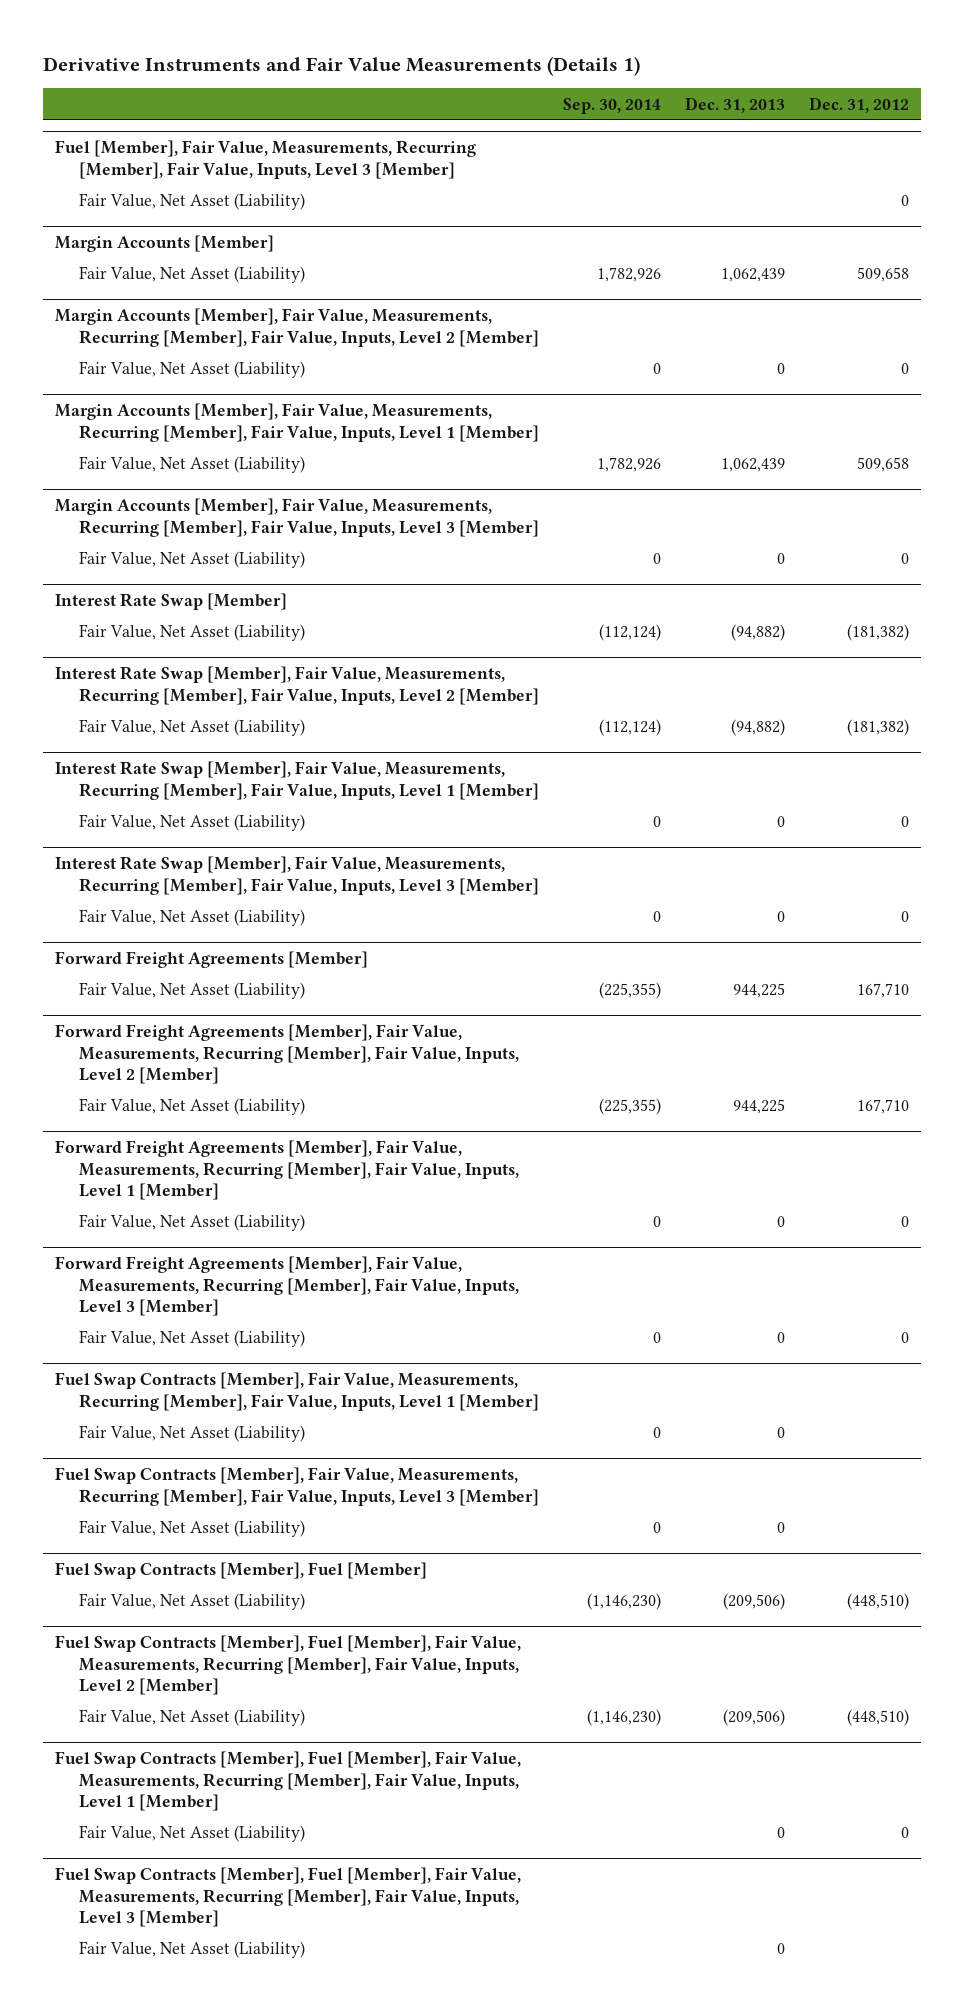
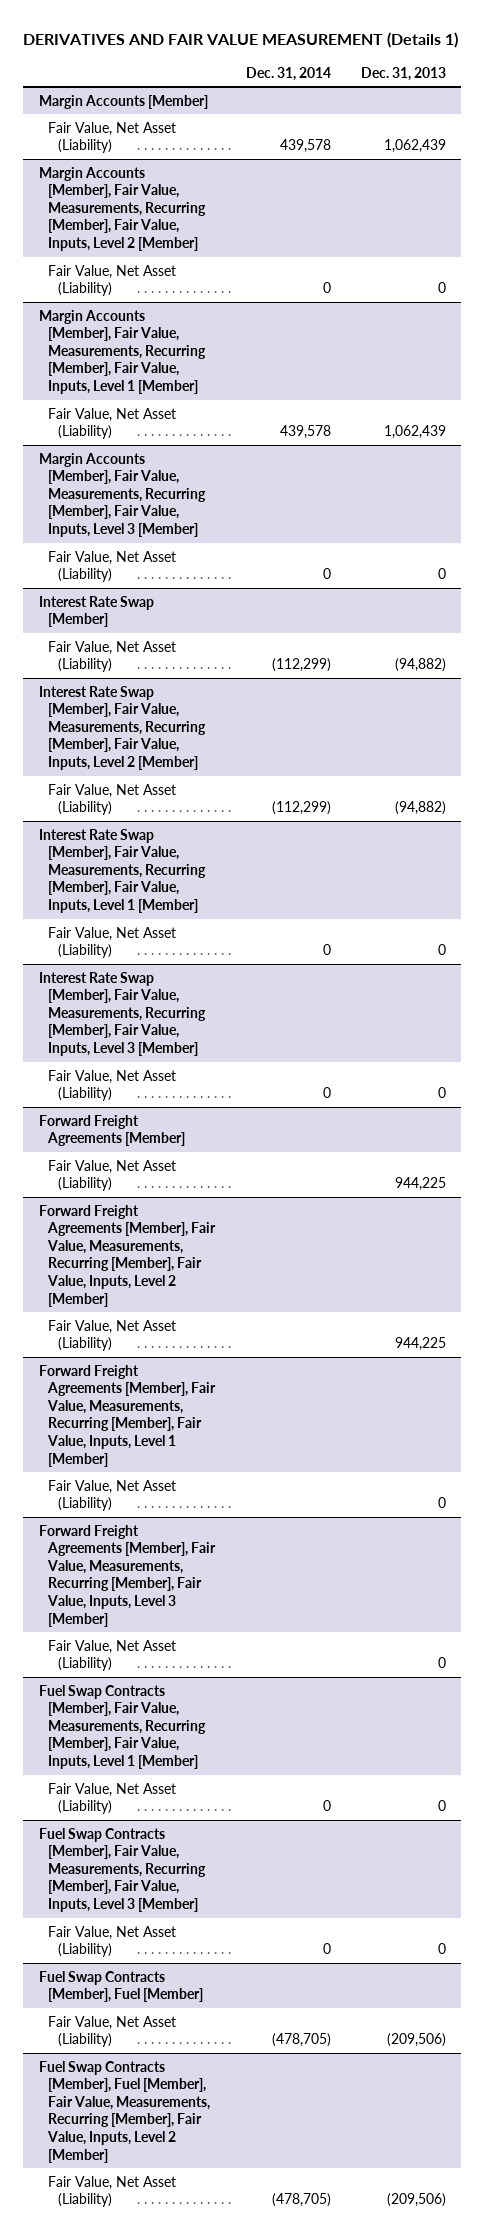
[43,55,641,76] Derivative Instruments and Fair Value Measurements (Details 1) -> [23,31,459,48] DERIVATIVES AND FAIR VALUE MEASUREMENT (Details 1)
[562,97,661,114] Sep. 30, 2014 -> none
[808,96,909,113] Dec. 31, 2012 -> none
none -> [245,66,331,81] Dec. 31, 2014
[55,140,477,179] Fuel [Member], Fair Value, Measurements, Recurring [Member], Fair Value, Inputs, Level 3 [Member] -> none
[78,193,305,211] Fair Value, Net Asset (Liability) -> none
[55,1751,522,1812] Fuel Swap Contracts [Member], Fuel [Member], Fair Value, Measurements, Recurring [Member], Fair Value, Inputs, Level 1 [Member] -> none
[78,1825,305,1843] Fair Value, Net Asset (Liability) -> none
[55,1867,522,1928] Fuel Swap Contracts [Member], Fuel [Member], Fair Value, Measurements, Recurring [Member], Fair Value, Inputs, Level 3 [Member] -> none
[78,1941,305,1959] Fair Value, Net Asset (Liability) -> none

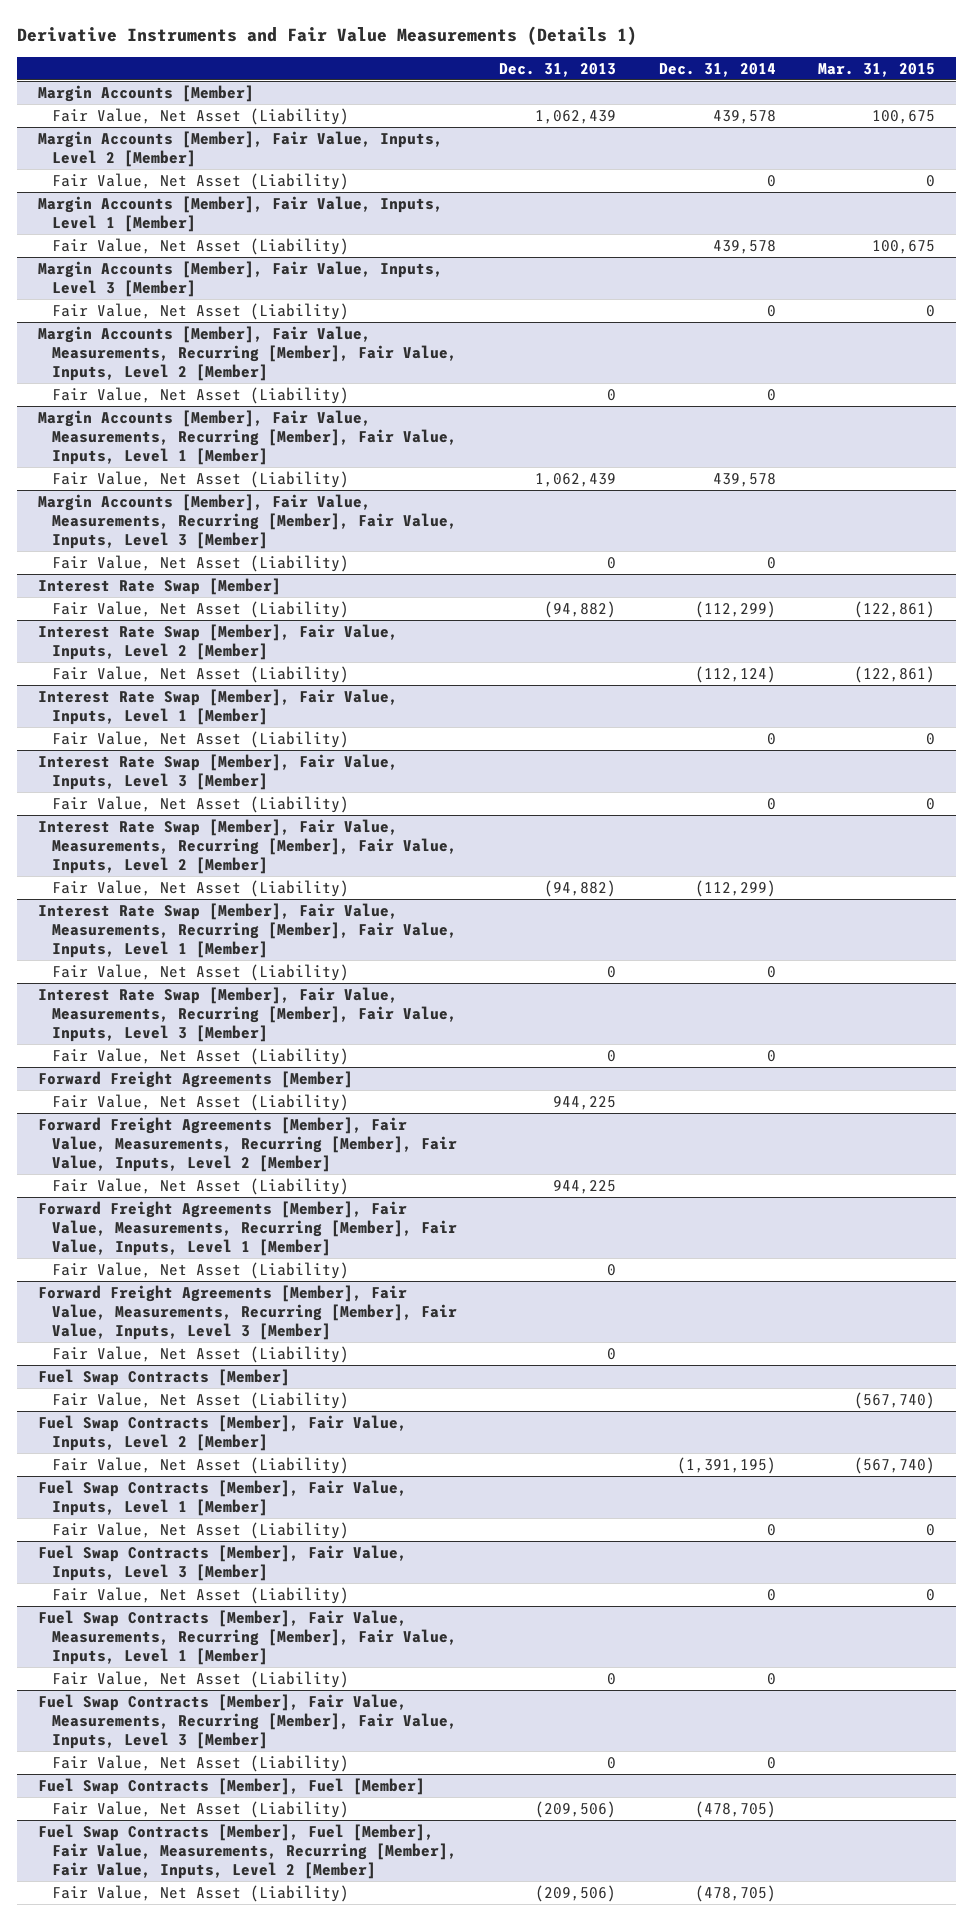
[23,31,459,48] DERIVATIVES AND FAIR VALUE MEASUREMENT (Details 1) -> [17,26,638,46] Derivative Instruments and Fair Value Measurements (Details 1)
none -> [818,62,936,77] Mar. 31, 2015
none -> [38,130,444,168] Margin Accounts [Member], Fair Value, Inputs, Level 2 [Member]
none -> [51,172,349,190] Fair Value, Net Asset (Liability)
none -> [38,195,444,233] Margin Accounts [Member], Fair Value, Inputs, Level 1 [Member]
none -> [51,237,349,255] Fair Value, Net Asset (Liability)
none -> [38,260,444,298] Margin Accounts [Member], Fair Value, Inputs, Level 3 [Member]
none -> [51,302,349,320] Fair Value, Net Asset (Liability)
none -> [38,623,399,661] Interest Rate Swap [Member], Fair Value, Inputs, Level 2 [Member]
none -> [51,665,349,683] Fair Value, Net Asset (Liability)
none -> [38,688,399,726] Interest Rate Swap [Member], Fair Value, Inputs, Level 1 [Member]
none -> [51,730,349,748] Fair Value, Net Asset (Liability)
none -> [38,753,399,791] Interest Rate Swap [Member], Fair Value, Inputs, Level 3 [Member]
none -> [51,795,349,813] Fair Value, Net Asset (Liability)
none -> [38,1368,291,1386] Fuel Swap Contracts [Member]
none -> [51,1391,349,1409] Fair Value, Net Asset (Liability)
none -> [38,1414,408,1452] Fuel Swap Contracts [Member], Fair Value, Inputs, Level 2 [Member]
none -> [51,1456,349,1474] Fair Value, Net Asset (Liability)
none -> [38,1479,408,1517] Fuel Swap Contracts [Member], Fair Value, Inputs, Level 1 [Member]
none -> [51,1521,349,1539] Fair Value, Net Asset (Liability)
none -> [38,1544,408,1582] Fuel Swap Contracts [Member], Fair Value, Inputs, Level 3 [Member]
none -> [51,1586,349,1604] Fair Value, Net Asset (Liability)

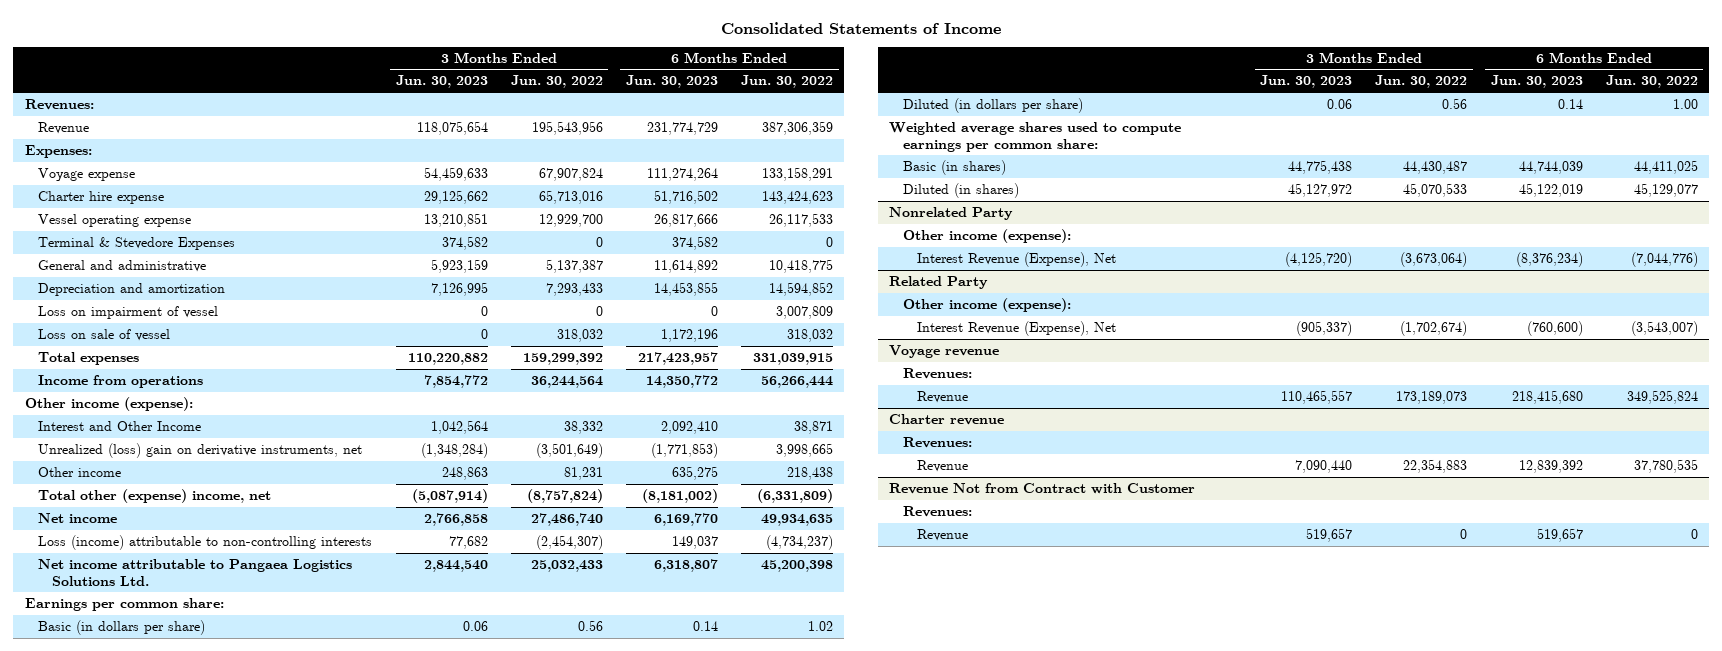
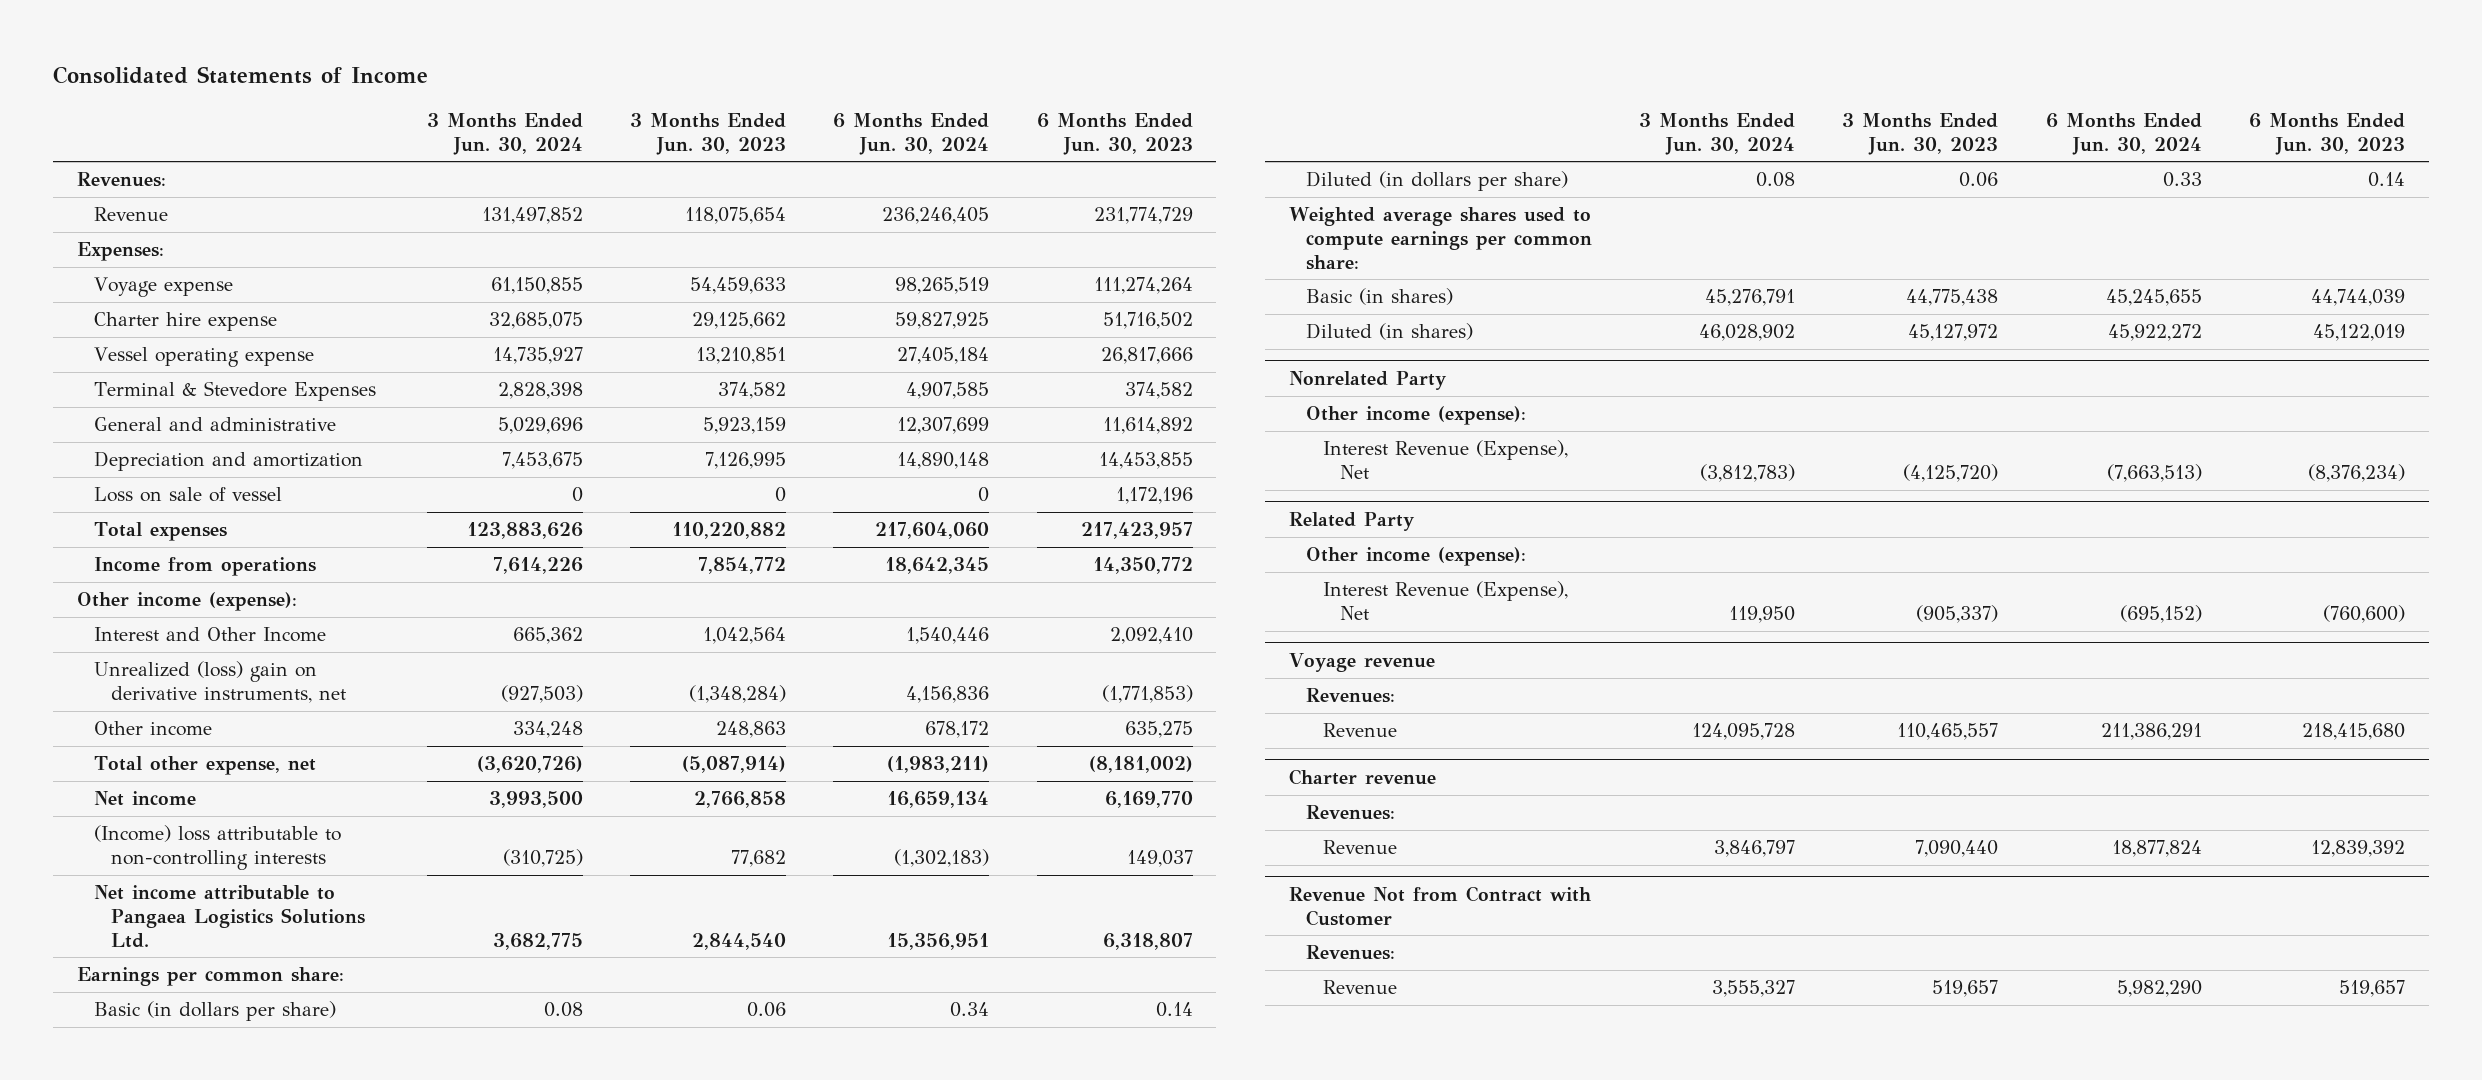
[510,75,603,89] Jun. 30, 2022 -> none
[740,75,833,89] Jun. 30, 2022 -> none
none -> [426,112,583,155] 3 Months Ended Jun. 30, 2024
none -> [833,112,990,155] 6 Months Ended Jun. 30, 2024
[38,305,219,319] Loss on impairment of vessel -> none
[38,488,272,503] Total other (expense) income, net -> [93,756,316,776] Total other expense, net
[38,534,373,550] Loss (income) attributable to non-controlling interests -> [93,825,341,870] (Income) loss attributable to non-controlling interests

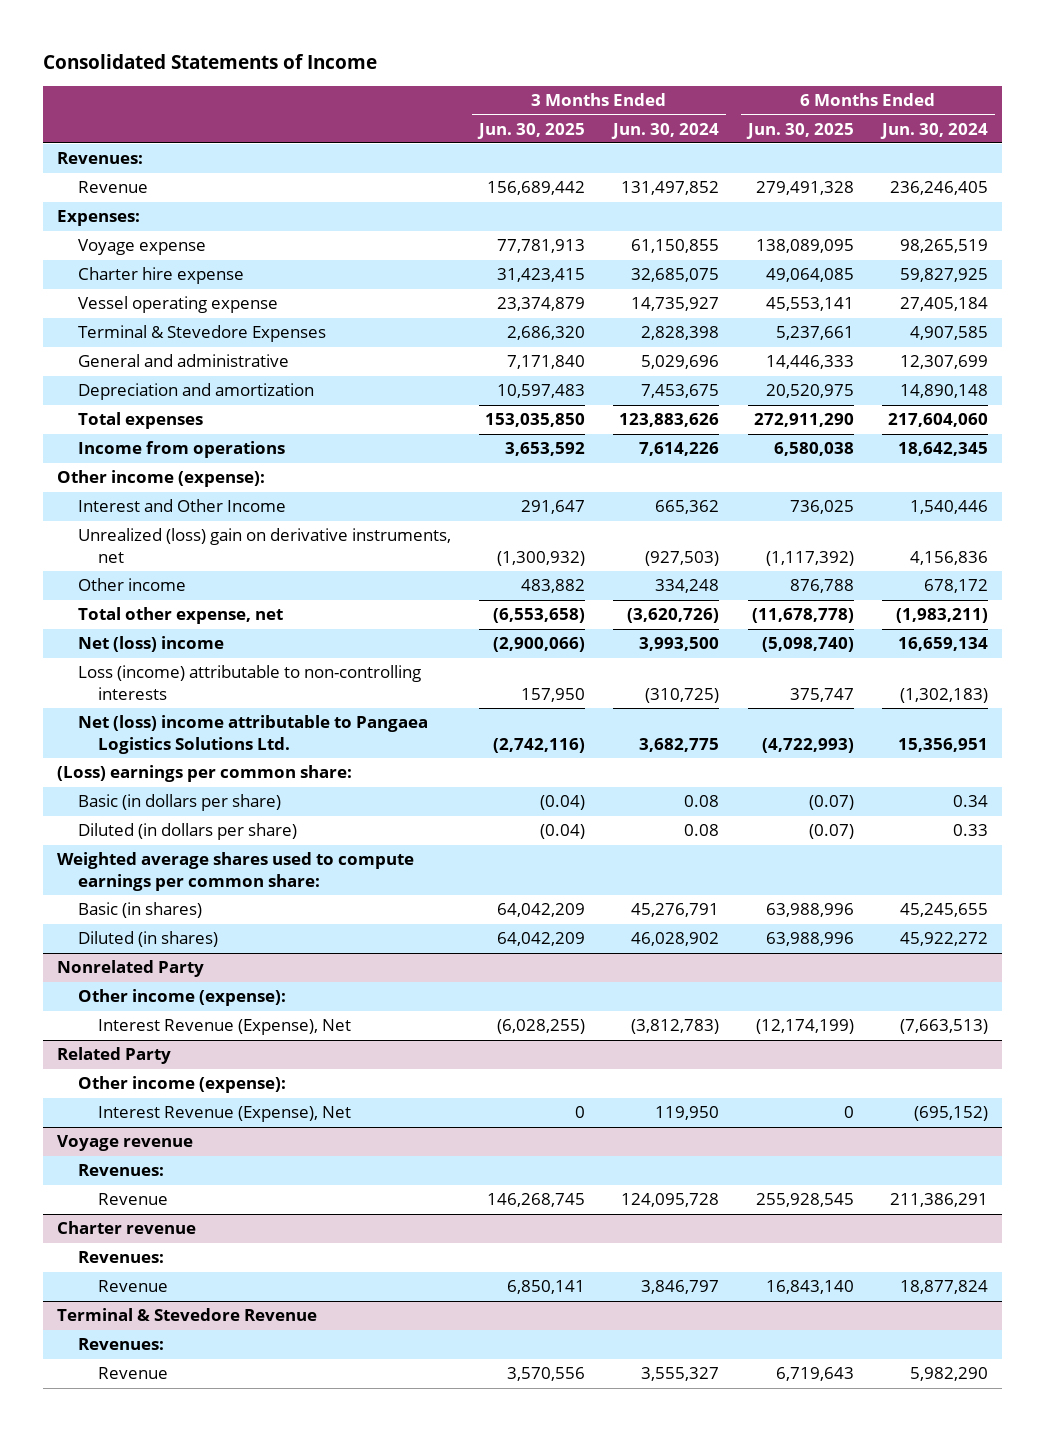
[630,112,787,155] 3 Months Ended Jun. 30, 2023 -> none
[1036,112,1193,155] 6 Months Ended Jun. 30, 2023 -> none
none -> [477,122,586,139] Jun. 30, 2025
none -> [745,122,854,139] Jun. 30, 2025
[93,487,282,503] Loss on sale of vessel -> none
[93,791,196,807] Net income -> [77,636,224,653] Net (loss) income
[93,825,341,870] (Income) loss attributable to non-controlling interests -> [77,665,421,700] Loss (income) attributable to non-controlling interests
[93,885,365,948] Net income attributable to Pangaea Logistics Solutions Ltd. -> [77,715,428,754] Net (loss) income attributable to Pangaea Logistics Solutions Ltd.
[76,967,344,987] Earnings per common share: -> [57,765,353,783] (Loss) earnings per common share:
[1288,886,1591,926] Revenue Not from Contract with Customer -> [57,1308,318,1322] Terminal & Stevedore Revenue

